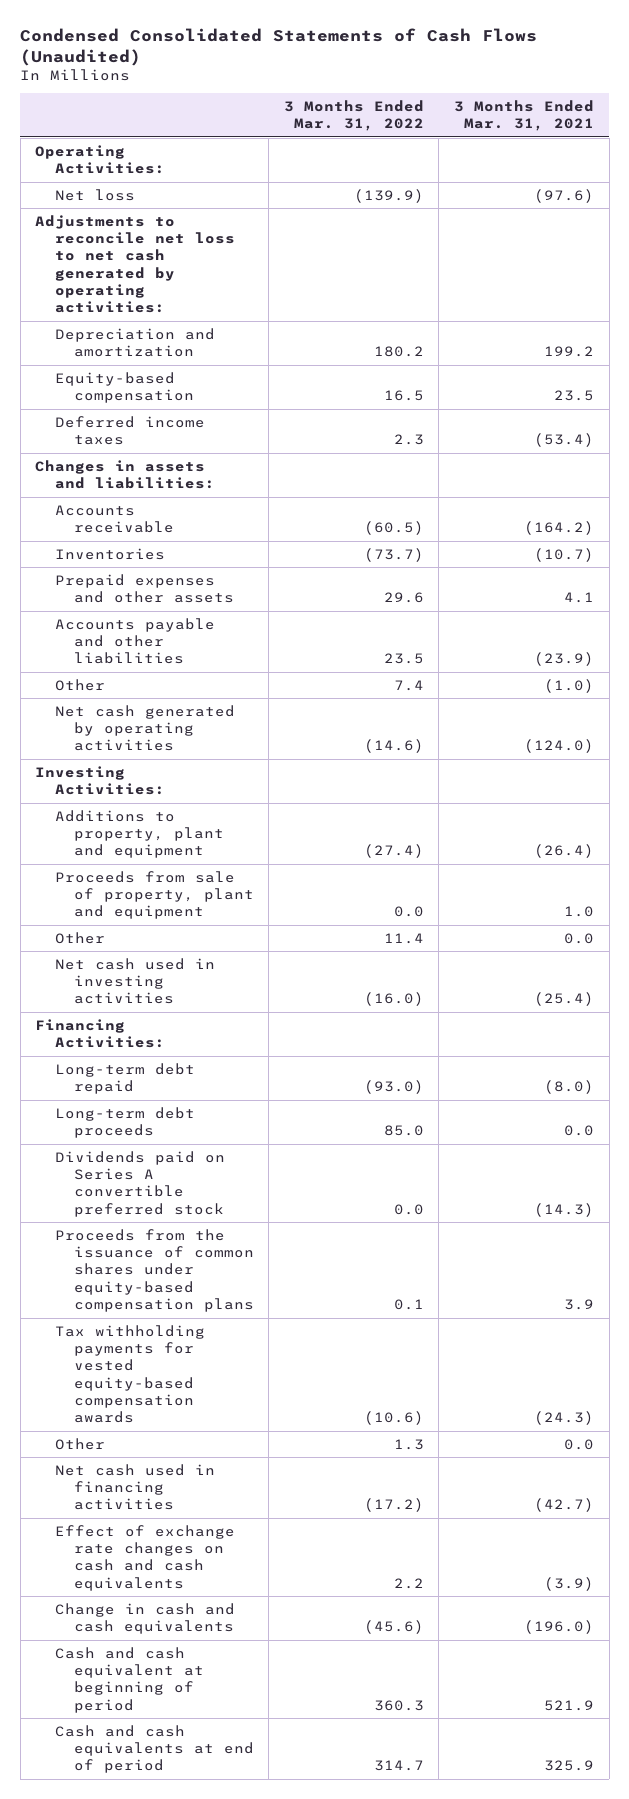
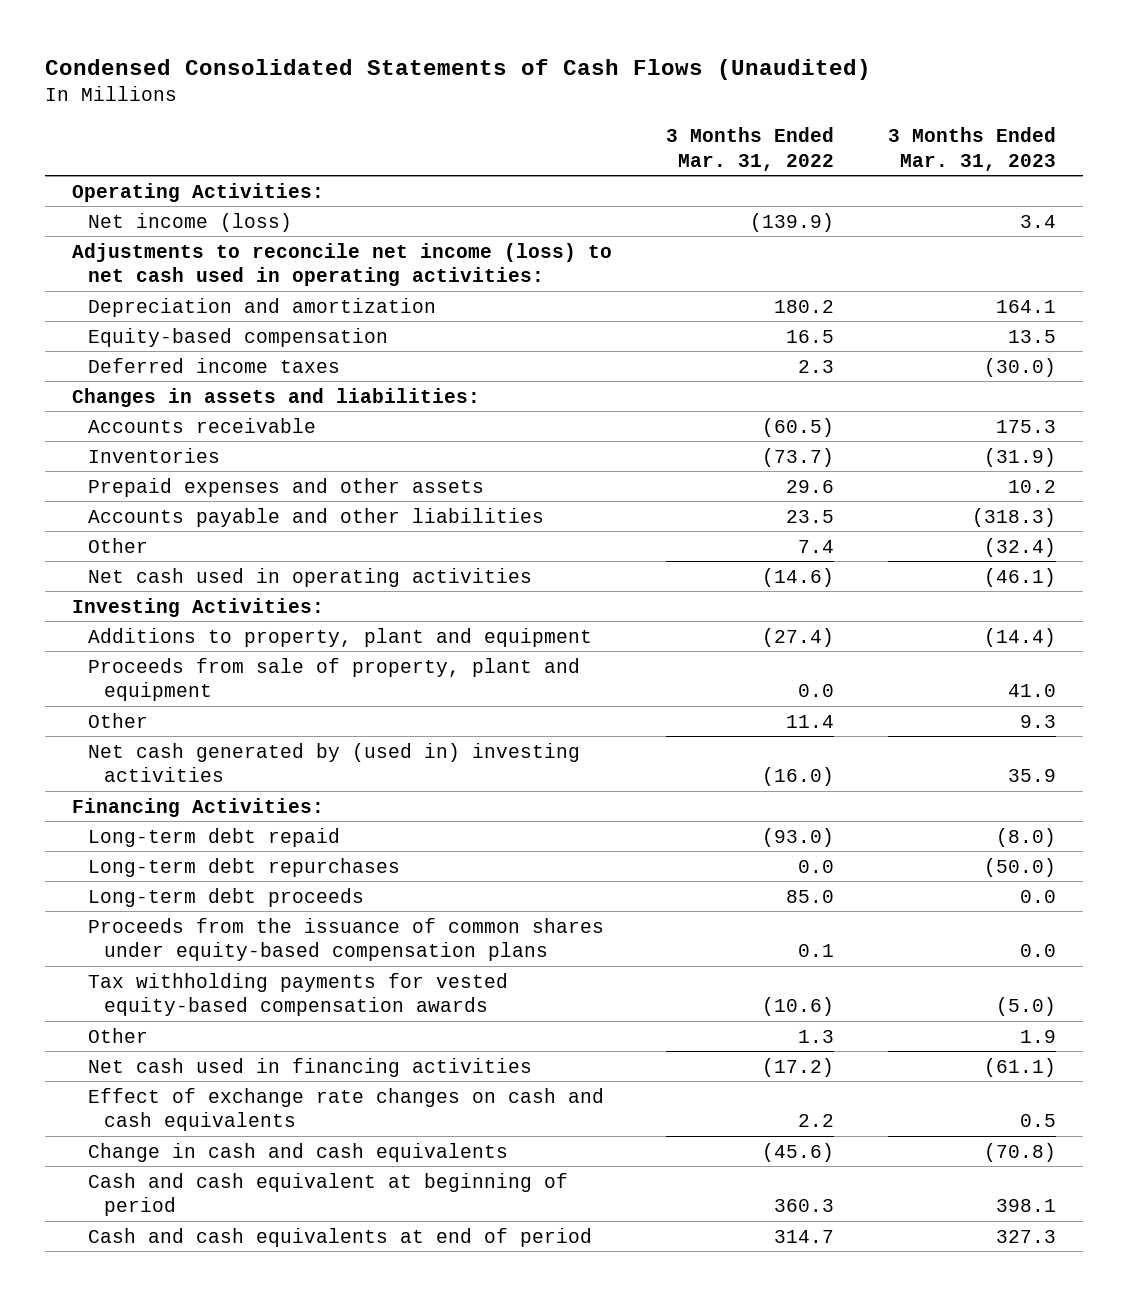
[453,100,594,132] 3 Months Ended Mar. 31, 2021 -> none
none -> [887,127,1056,171] 3 Months Ended Mar. 31, 2023
[54,188,135,201] Net loss -> [88,212,293,232] Net income (loss)
[35,214,235,314] Adjustments to reconcile net loss to net cash generated by operating activities: -> [71,242,612,286] Adjustments to reconcile net income (loss) to net cash used in operating activities:
[54,704,235,752] Net cash generated by operating activities -> [88,567,533,587] Net cash used in operating activities
[54,957,215,1005] Net cash used in investing activities -> [88,742,581,782] Net cash generated by (used in) investing activities
none -> [88,857,401,877] Long-term debt repurchases
[54,1150,225,1217] Dividends paid on Series A convertible preferred stock -> none

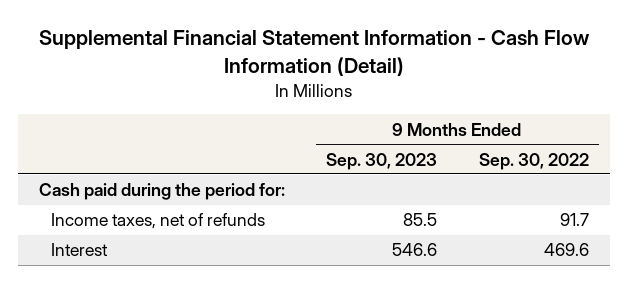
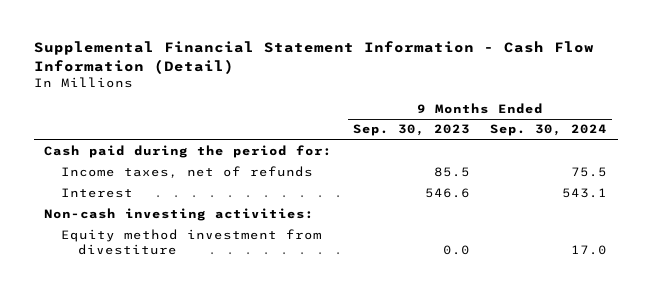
[478,152,589,170] Sep. 30, 2022 -> none
none -> [490,124,608,137] Sep. 30, 2024
none -> [44,208,315,222] Non-cash investing activities:
none -> [60,229,322,256] Equity method investment from divestiture

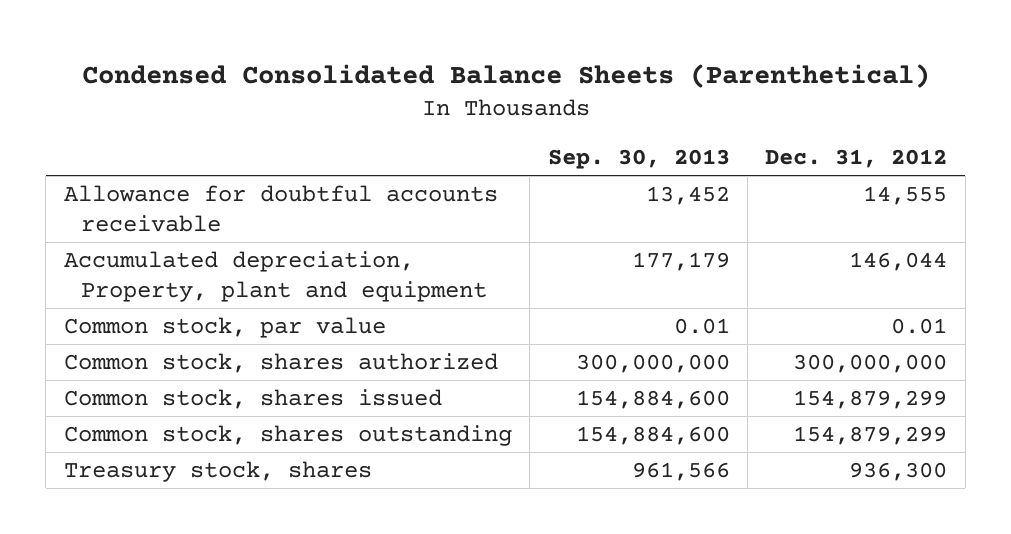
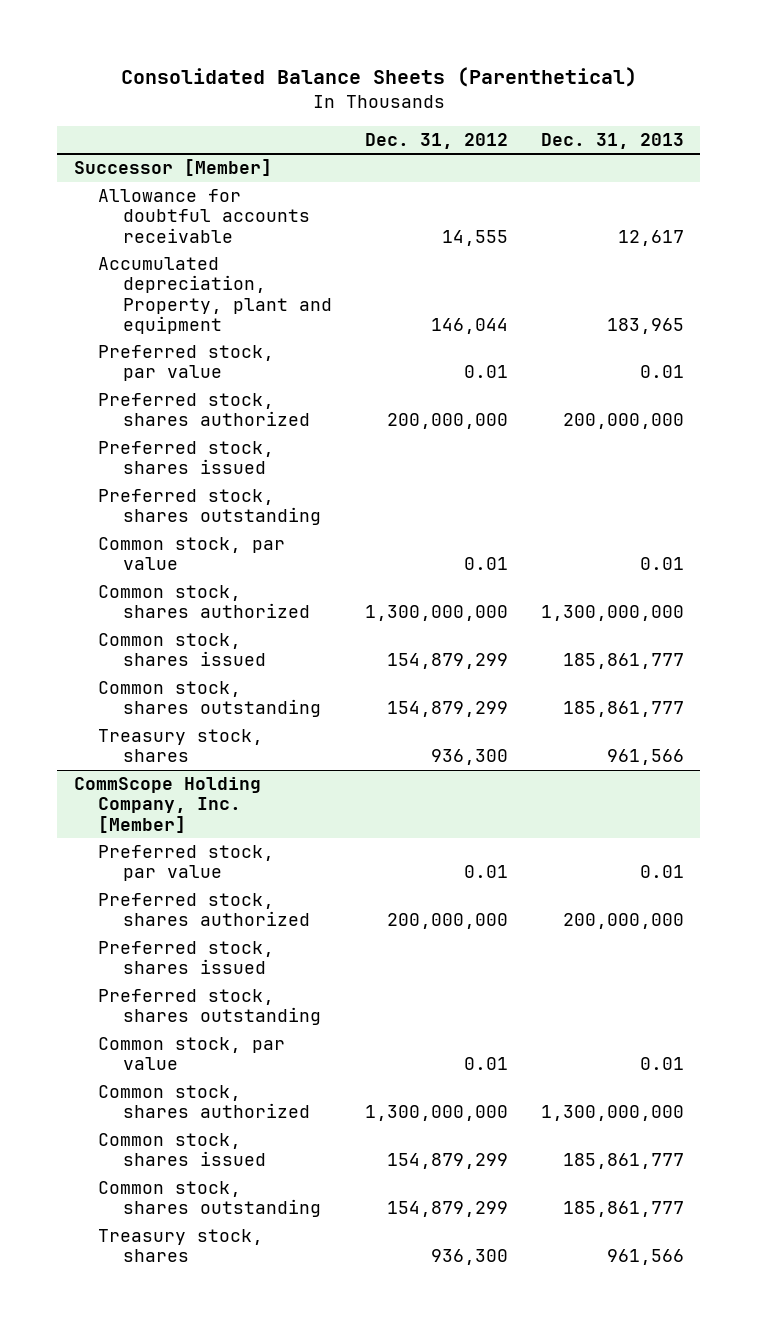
[81,64,930,89] Condensed Consolidated Balance Sheets (Parenthetical) -> [120,67,637,88] Consolidated Balance Sheets (Parenthetical)
[547,149,730,170] Sep. 30, 2013 -> none
none -> [540,132,684,149] Dec. 31, 2013
none -> [73,159,272,177] Successor [Member]
none -> [98,345,275,382] Preferred stock, par value
none -> [98,393,310,427] Preferred stock, shares authorized
none -> [98,441,275,475] Preferred stock, shares issued
none -> [98,489,321,526] Preferred stock, shares outstanding
[793,354,948,374] 300,000,000 -> [364,605,508,622] 1,300,000,000
none -> [73,777,261,833] CommScope Holding Company, Inc. [Member]
none -> [98,845,275,882] Preferred stock, par value
none -> [98,893,310,927] Preferred stock, shares authorized
none -> [98,941,275,975] Preferred stock, shares issued
none -> [98,989,321,1026] Preferred stock, shares outstanding
none -> [98,1037,286,1071] Common stock, par value
none -> [98,1085,310,1119] Common stock, shares authorized
none -> [98,1133,266,1167] Common stock, shares issued
none -> [98,1181,321,1218] Common stock, shares outstanding
none -> [98,1229,264,1263] Treasury stock, shares

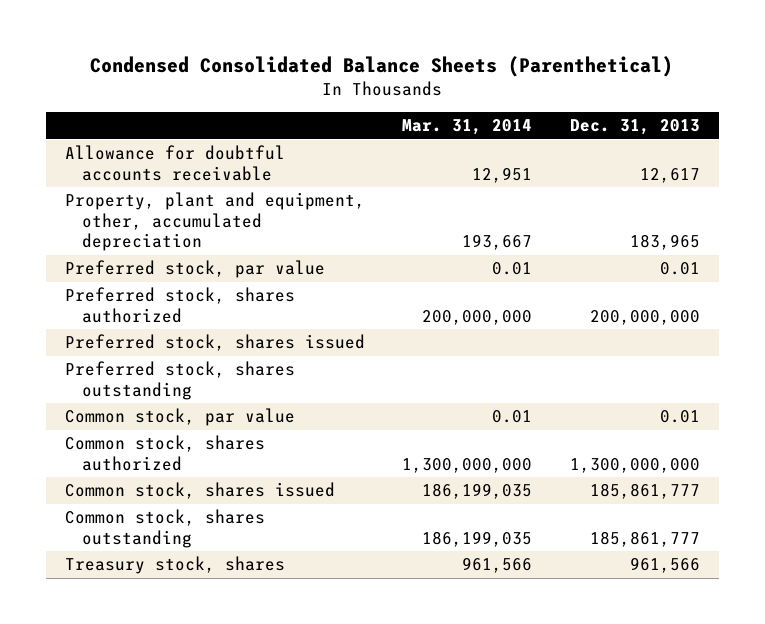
[120,67,637,88] Consolidated Balance Sheets (Parenthetical) -> [90,56,674,78] Condensed Consolidated Balance Sheets (Parenthetical)
[364,132,508,149] Dec. 31, 2012 -> none
none -> [402,119,533,136] Mar. 31, 2014
[73,159,272,177] Successor [Member] -> none
[98,345,275,382] Preferred stock, par value -> none
[98,393,310,427] Preferred stock, shares authorized -> none
[98,441,275,475] Preferred stock, shares issued -> none
[98,489,321,526] Preferred stock, shares outstanding -> none
[98,537,286,571] Common stock, par value -> none
[98,585,310,619] Common stock, shares authorized -> none
[98,633,266,667] Common stock, shares issued -> none
[98,681,321,718] Common stock, shares outstanding -> none
[98,729,264,763] Treasury stock, shares -> none
[73,777,261,833] CommScope Holding Company, Inc. [Member] -> none
[98,257,332,334] Accumulated depreciation, Property, plant and equipment -> [64,192,365,252] Property, plant and equipment, other, accumulated depreciation

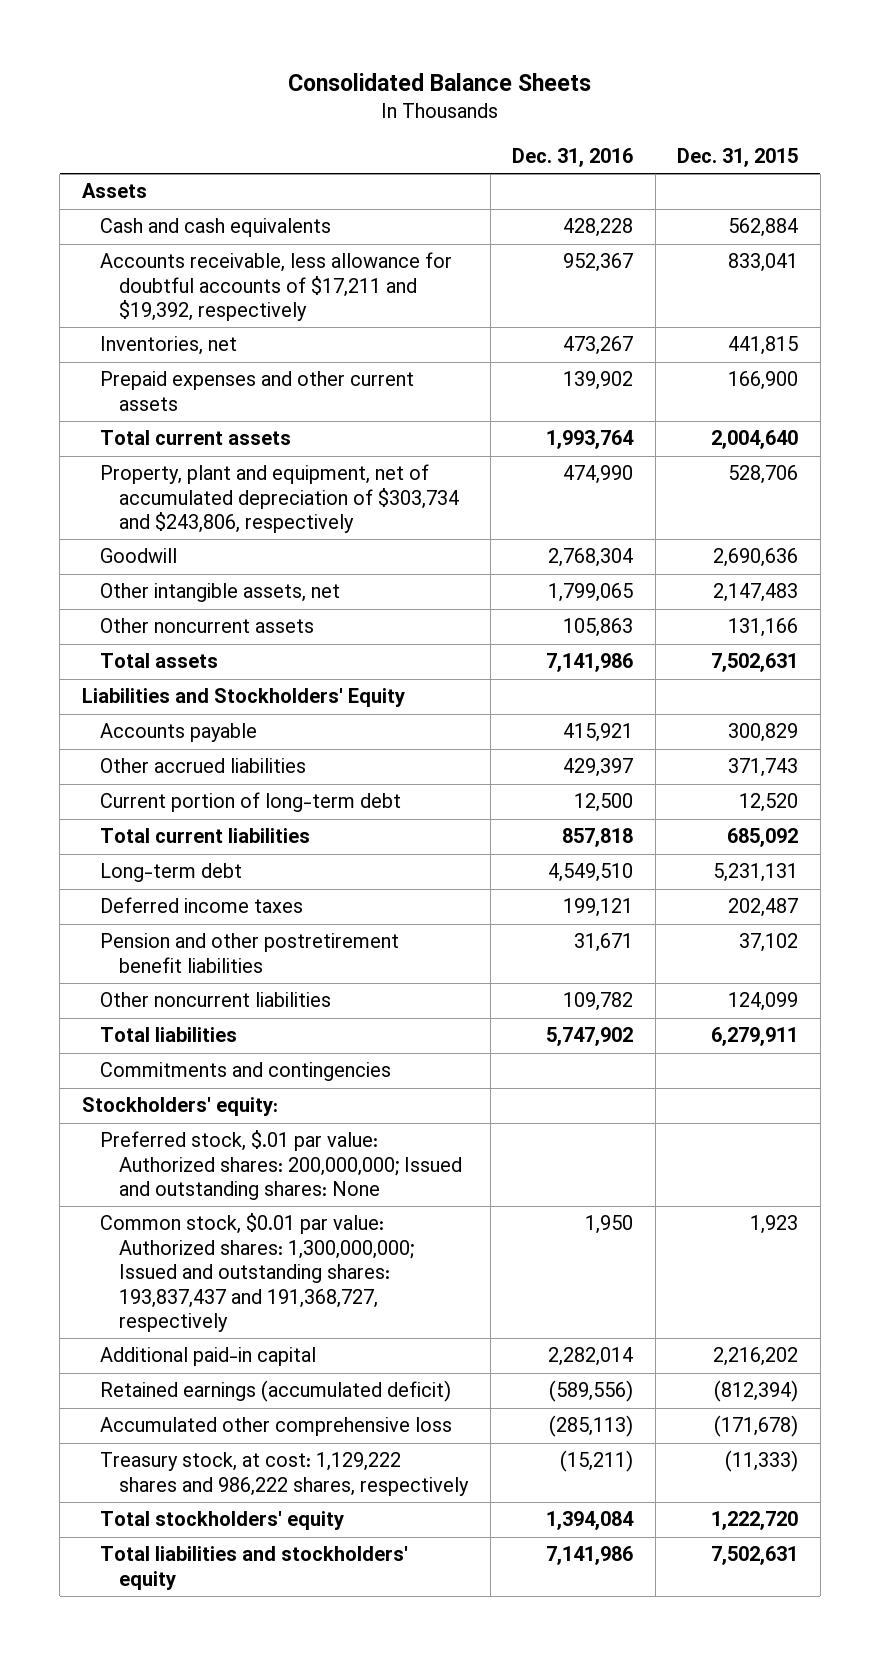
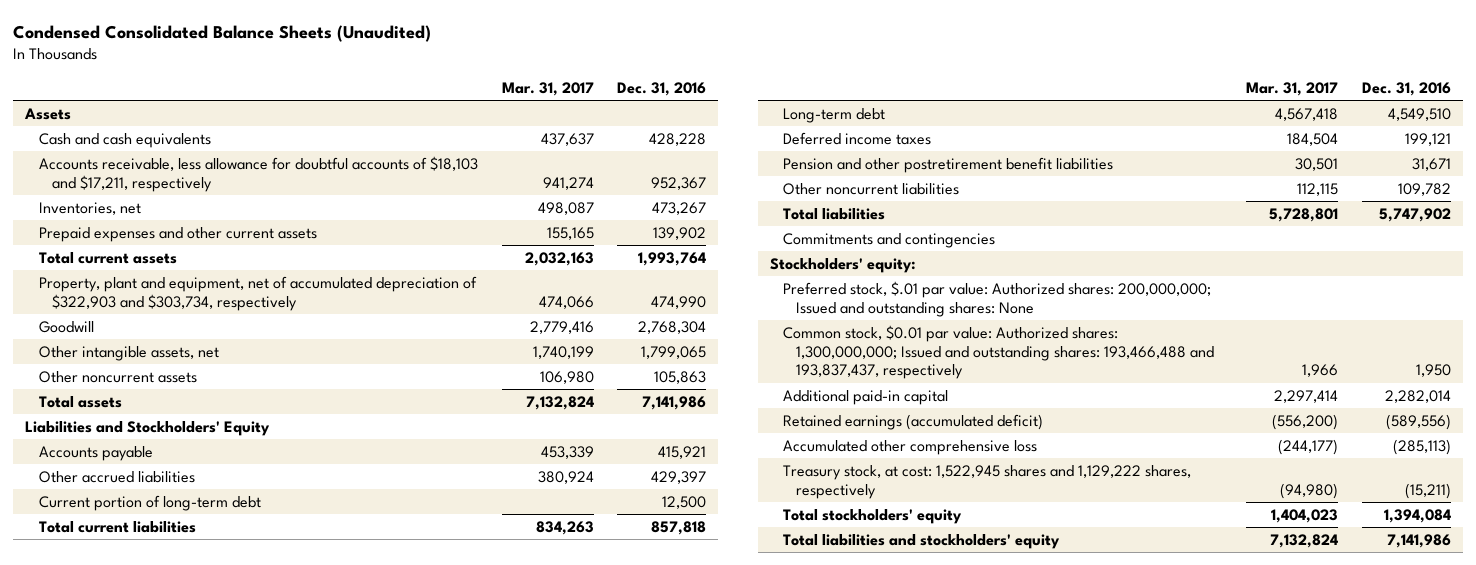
[288,73,592,92] Consolidated Balance Sheets -> [13,24,432,42] Condensed Consolidated Balance Sheets (Unaudited)
[677,147,799,167] Dec. 31, 2015 -> none
none -> [501,81,594,96] Mar. 31, 2017
[100,252,453,322] Accounts receivable, less allowance for doubtful accounts of $17,211 and $19,392, respectively -> [38,155,478,192] Accounts receivable, less allowance for doubtful accounts of $18,103 and $17,211, respectively
[100,464,460,534] Property, plant and equipment, net of accumulated depreciation of $303,734 and $243,806, respectively -> [38,275,477,311] Property, plant and equipment, net of accumulated depreciation of $322,903 and $303,734, respectively
[100,1213,415,1333] Common stock, $0.01 par value: Authorized shares: 1,300,000,000; Issued and outstanding shares: 193,837,437 and 191,368,727, respectively -> [783,324,1215,380] Common stock, $0.01 par value: Authorized shares: 1,300,000,000; Issued and outstanding shares: 193,466,488 and 193,837,437, respectively
[100,1452,470,1496] Treasury stock, at cost: 1,129,222 shares and 986,222 shares, respectively -> [783,464,1192,499] Treasury stock, at cost: 1,522,945 shares and 1,129,222 shares, respectively

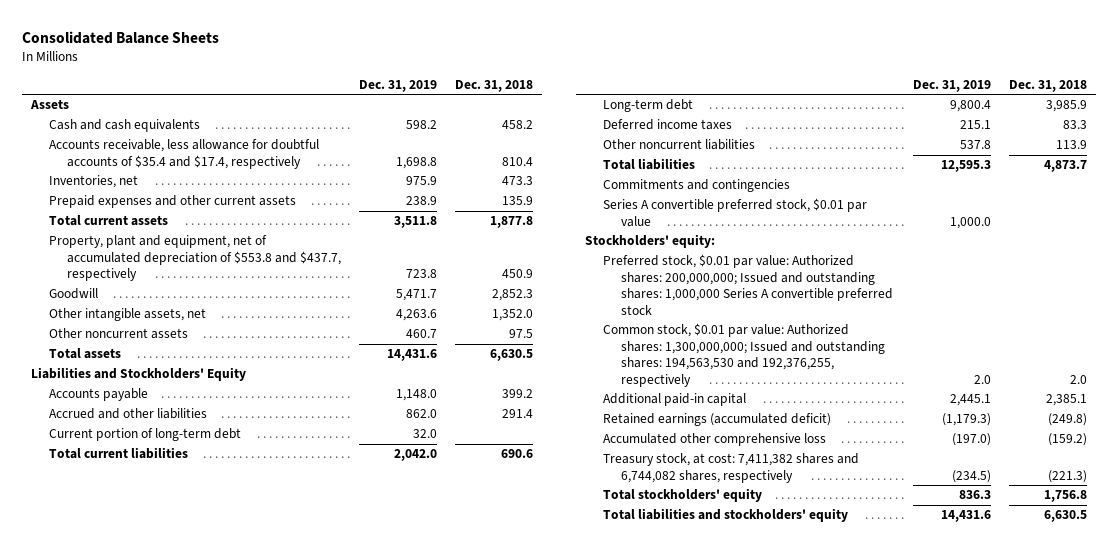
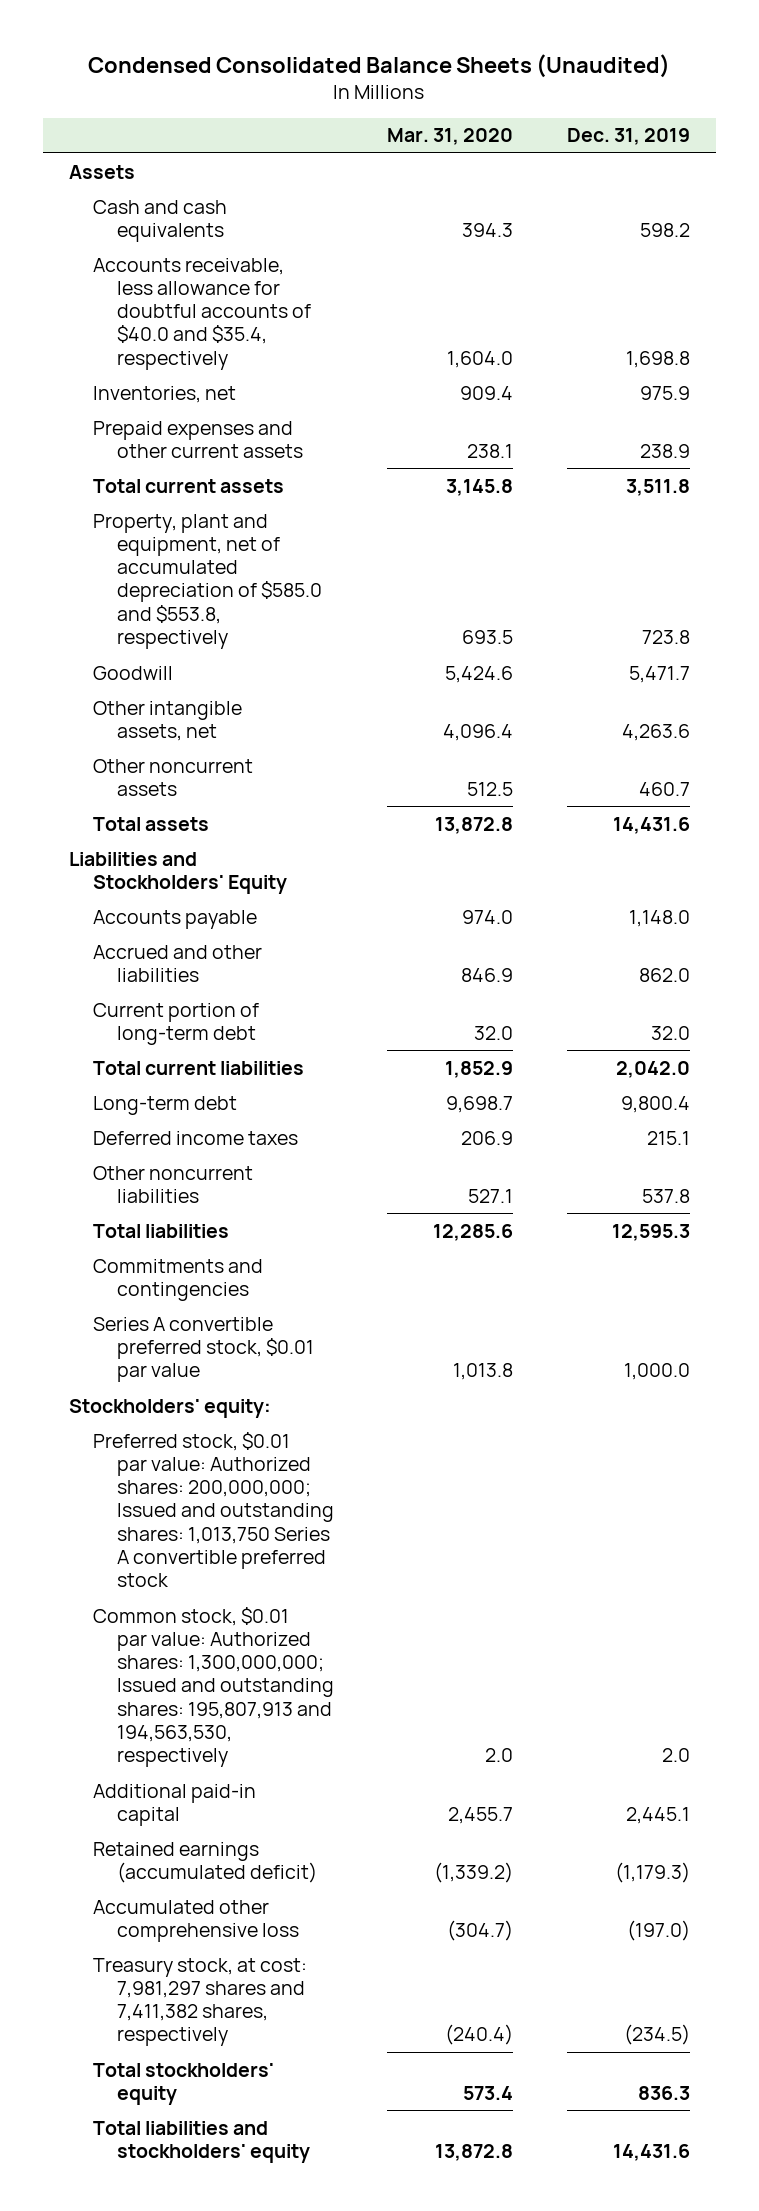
[21,30,219,44] Consolidated Balance Sheets -> [88,53,671,78] Condensed Consolidated Balance Sheets (Unaudited)
[455,79,534,92] Dec. 31, 2018 -> none
none -> [387,128,514,146] Mar. 31, 2020
[48,139,319,169] Accounts receivable, less allowance for doubtful accounts of $35.4 and $17.4, respectively -> [93,257,312,370] Accounts receivable, less allowance for doubtful accounts of $40.0 and $35.4, respectively
[48,235,342,282] Property, plant and equipment, net of accumulated depreciation of $553.8 and $437.7, respectively -> [93,513,323,650] Property, plant and equipment, net of accumulated depreciation of $585.0 and $553.8, respectively
[602,254,894,315] Preferred stock, $0.01 par value: Authorized shares: 200,000,000; Issued and outstanding shares: 1,000,000 Series A convertible preferred stock -> [93,1431,335,1588] Preferred stock, $0.01 par value: Authorized shares: 200,000,000; Issued and outstanding shares: 1,013,750 Series A convertible preferred stock
[602,323,886,387] Common stock, $0.01 par value: Authorized shares: 1,300,000,000; Issued and outstanding shares: 194,563,530 and 192,376,255, respectively -> [93,1606,335,1768] Common stock, $0.01 par value: Authorized shares: 1,300,000,000; Issued and outstanding shares: 195,807,913 and 194,563,530, respectively
[602,453,859,483] Treasury stock, at cost: 7,411,382 shares and 6,744,082 shares, respectively -> [93,1957,308,2047] Treasury stock, at cost: 7,981,297 shares and 7,411,382 shares, respectively

